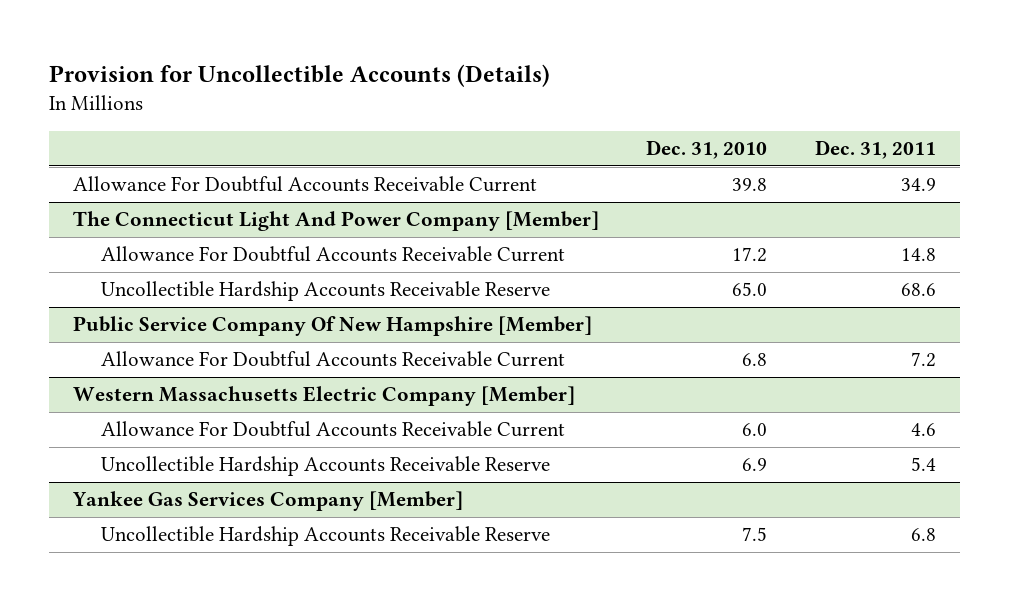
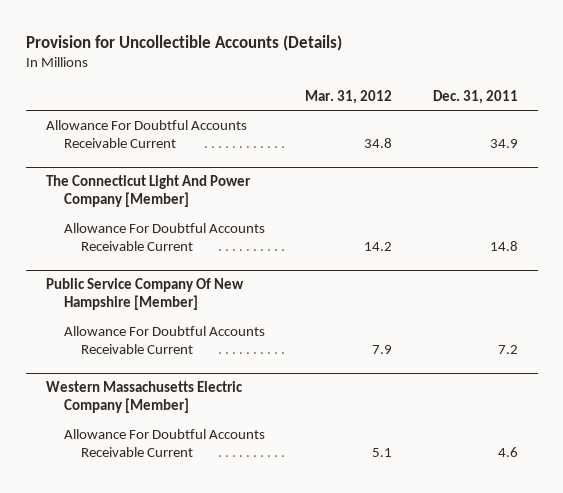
[646,139,768,159] Dec. 31, 2010 -> none
none -> [305,89,393,104] Mar. 31, 2012
[101,281,551,302] Uncollectible Hardship Accounts Receivable Reserve -> none
[101,456,551,477] Uncollectible Hardship Accounts Receivable Reserve -> none
[71,491,463,512] Yankee Gas Services Company [Member] -> none
[101,526,551,547] Uncollectible Hardship Accounts Receivable Reserve -> none

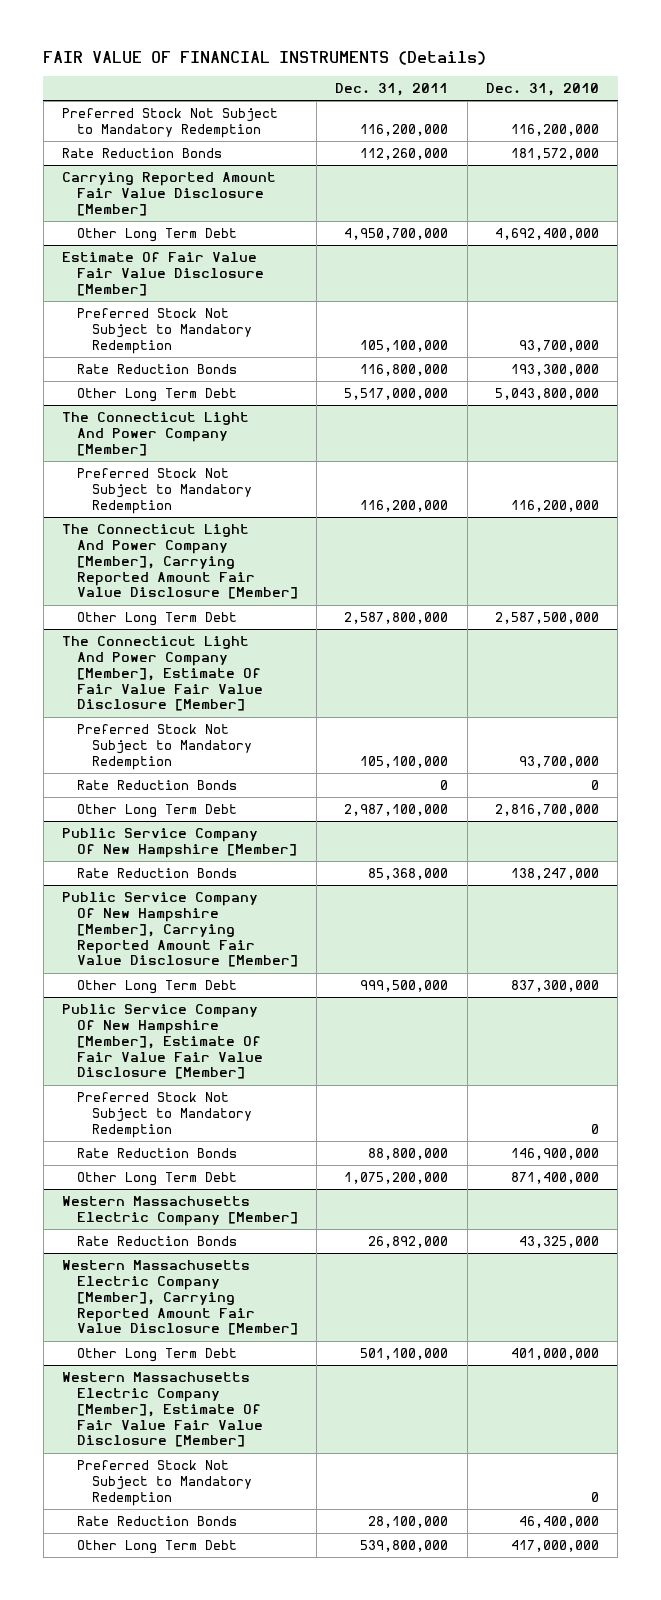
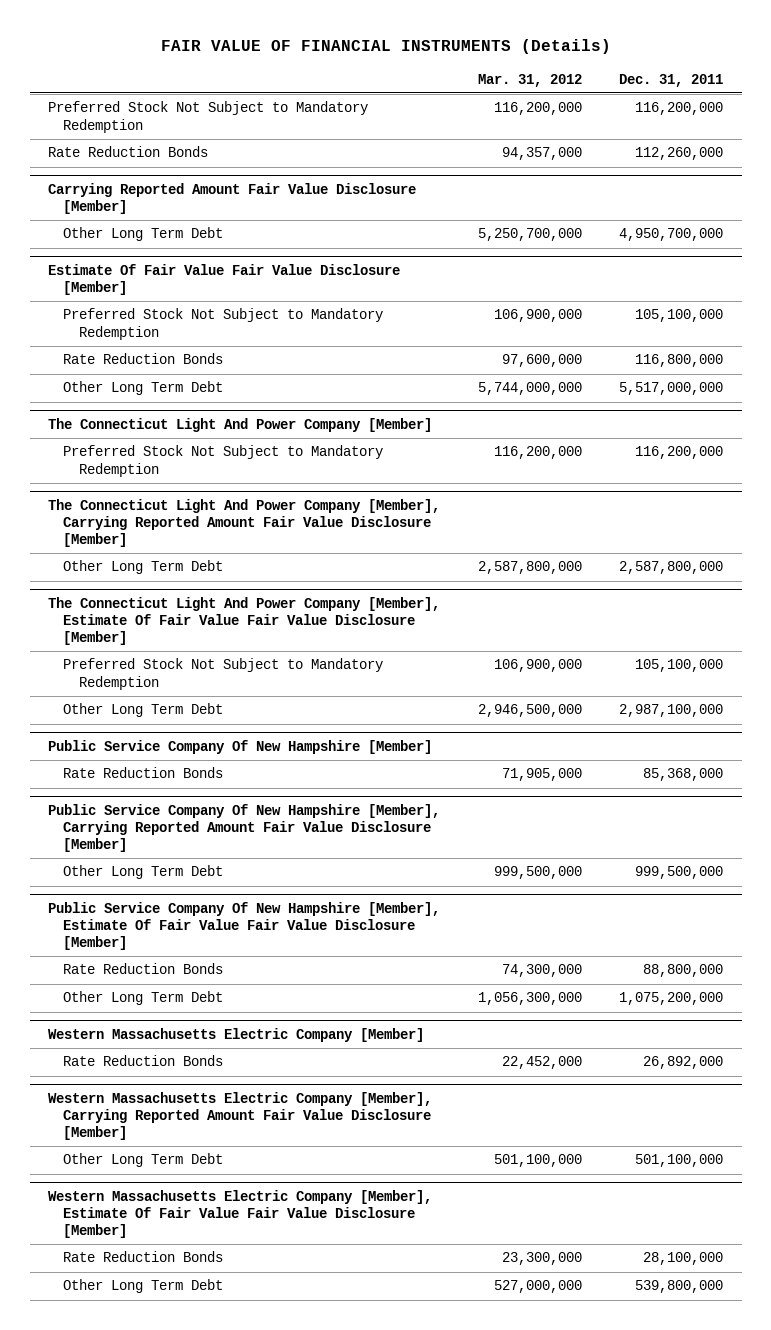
[485,83,599,97] Dec. 31, 2010 -> none
none -> [477,73,582,87] Mar. 31, 2012
[76,779,237,790] Rate Reduction Bonds -> none
[76,1091,252,1138] Preferred Stock Not Subject to Mandatory Redemption -> none
[76,1459,252,1506] Preferred Stock Not Subject to Mandatory Redemption -> none

